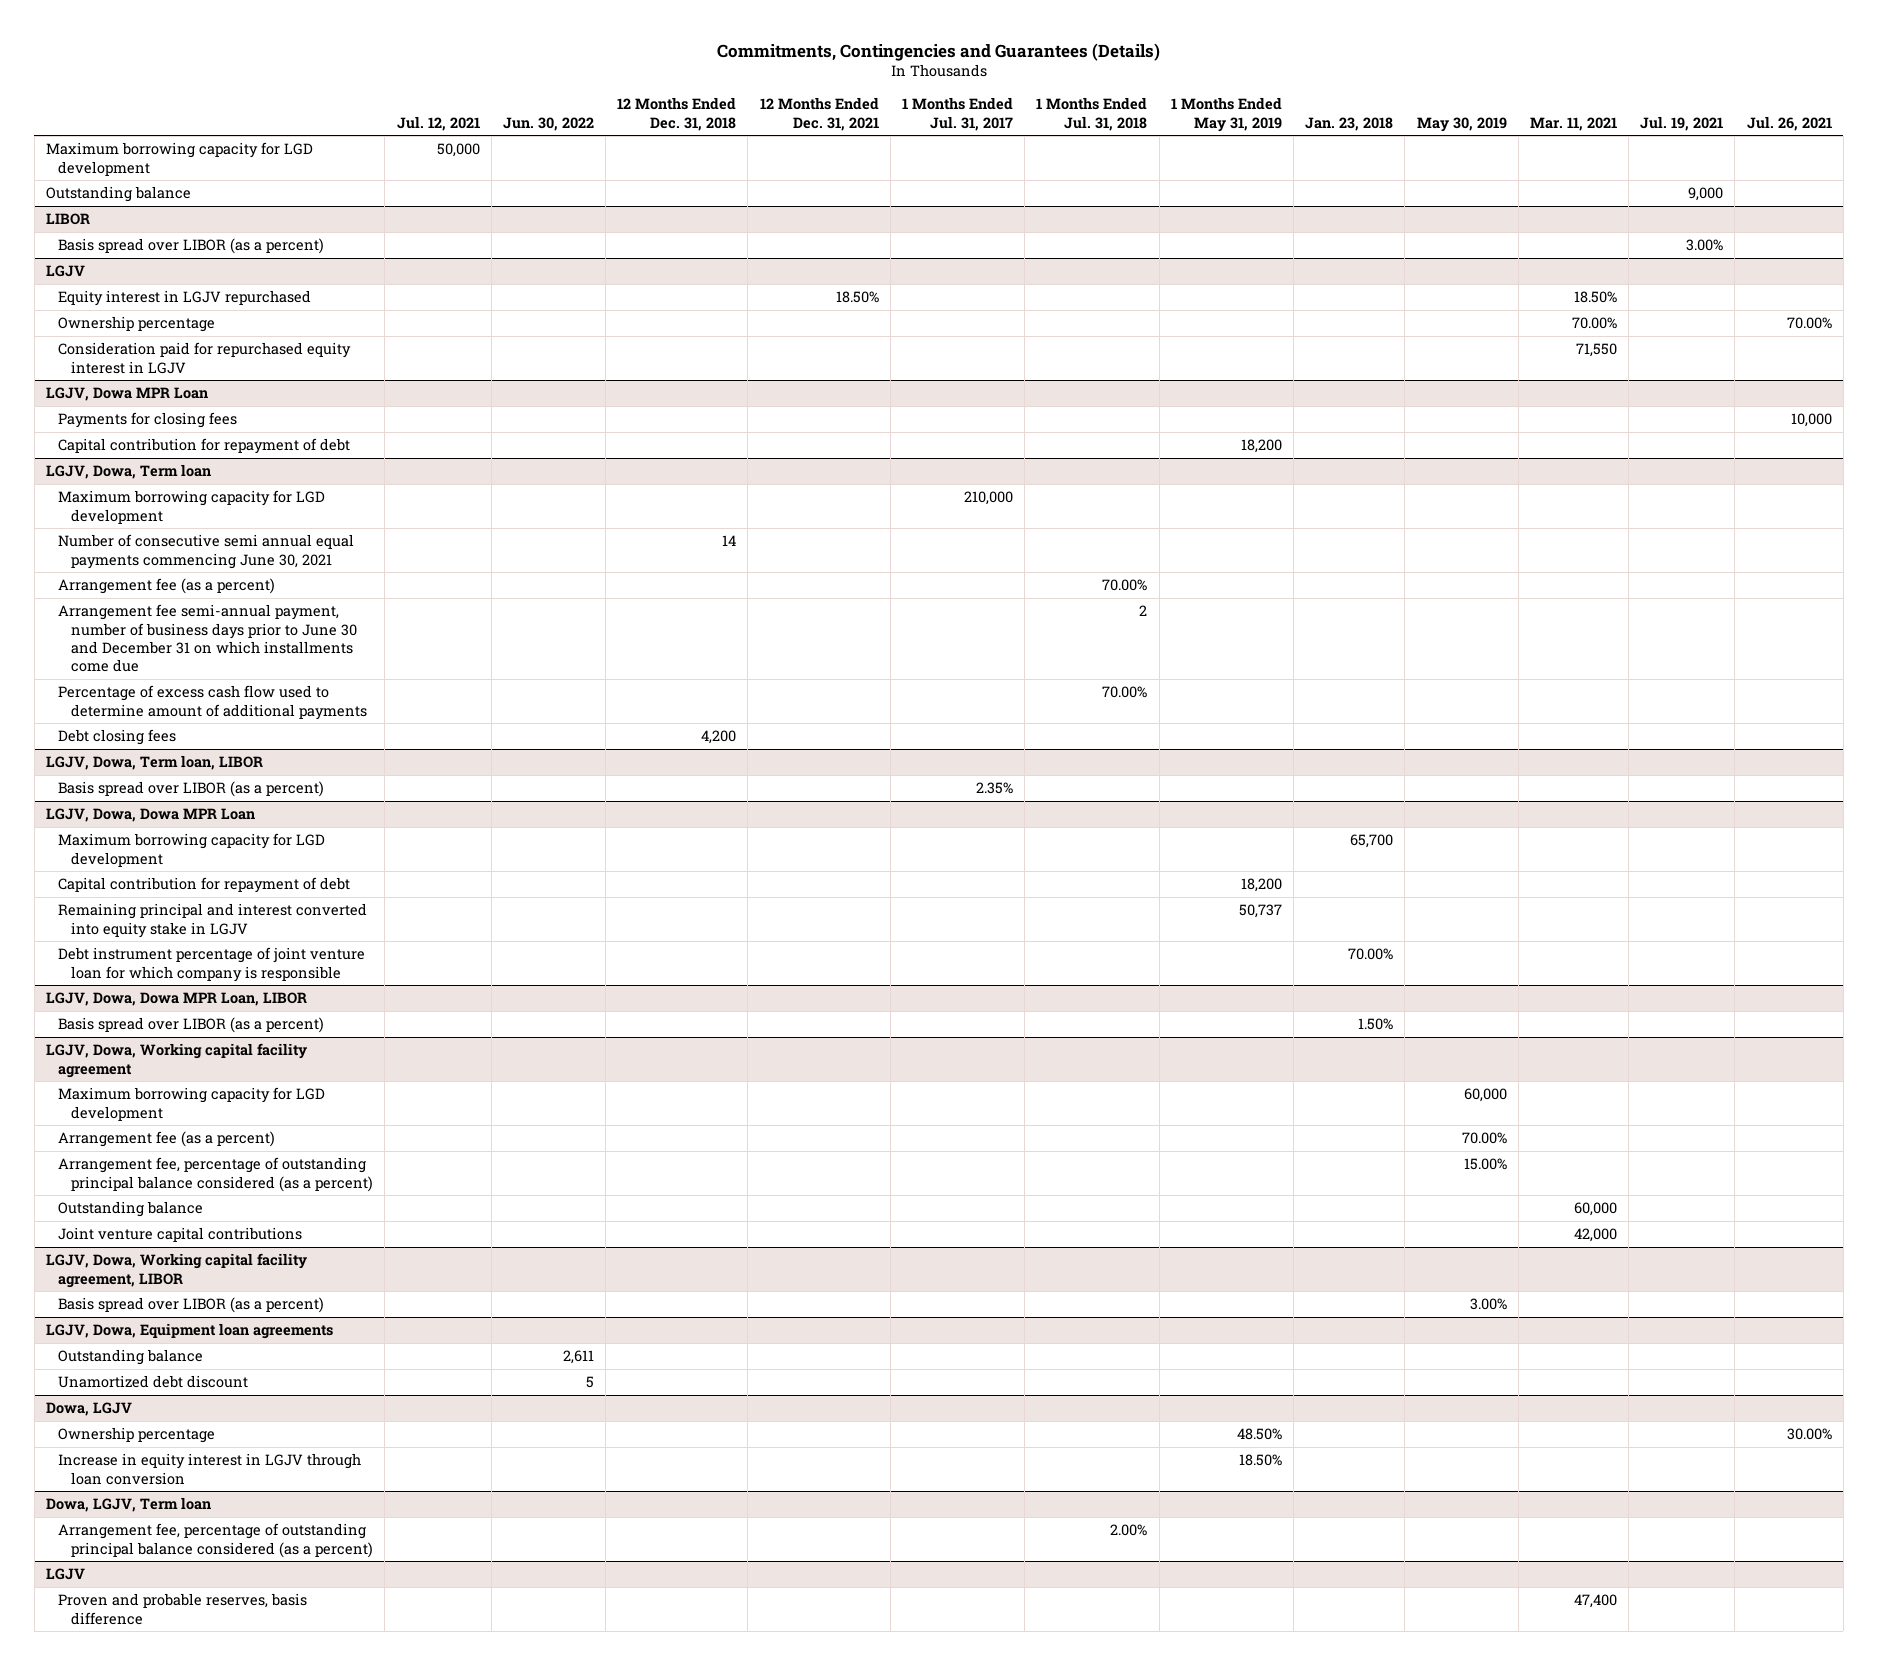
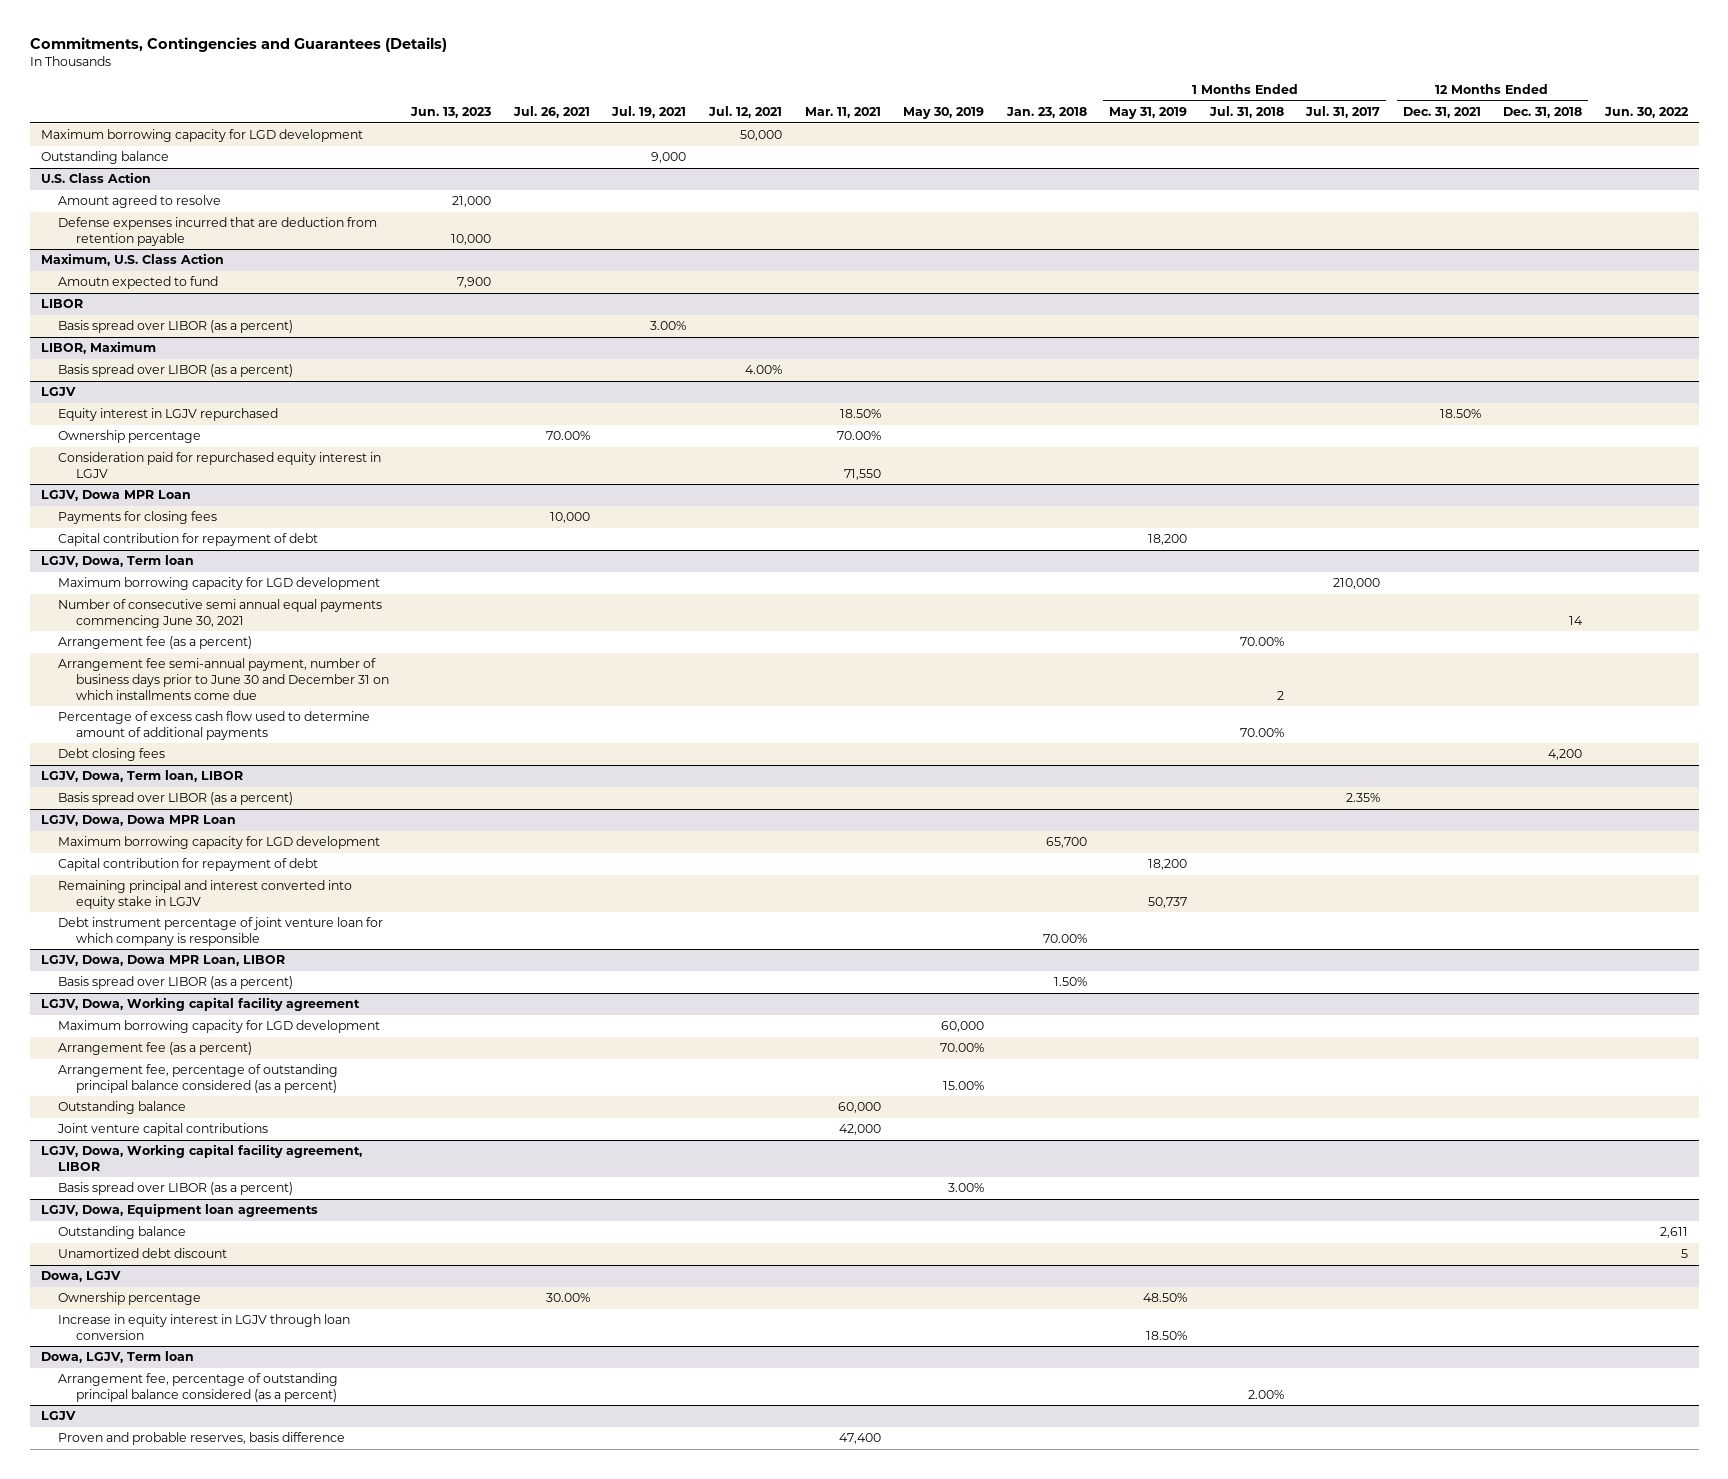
none -> [410,107,492,119] Jun. 13, 2023
none -> [40,172,151,184] U.S. Class Action
none -> [58,195,222,209] Amount agreed to resolve
none -> [58,217,378,246] Defense expenses incurred that are deduction from retention payable
none -> [40,253,224,267] Maximum, U.S. Class Action
none -> [58,276,219,290] Amoutn expected to fund
none -> [40,341,156,355] LIBOR, Maximum
none -> [58,364,294,378] Basis spread over LIBOR (as a percent)

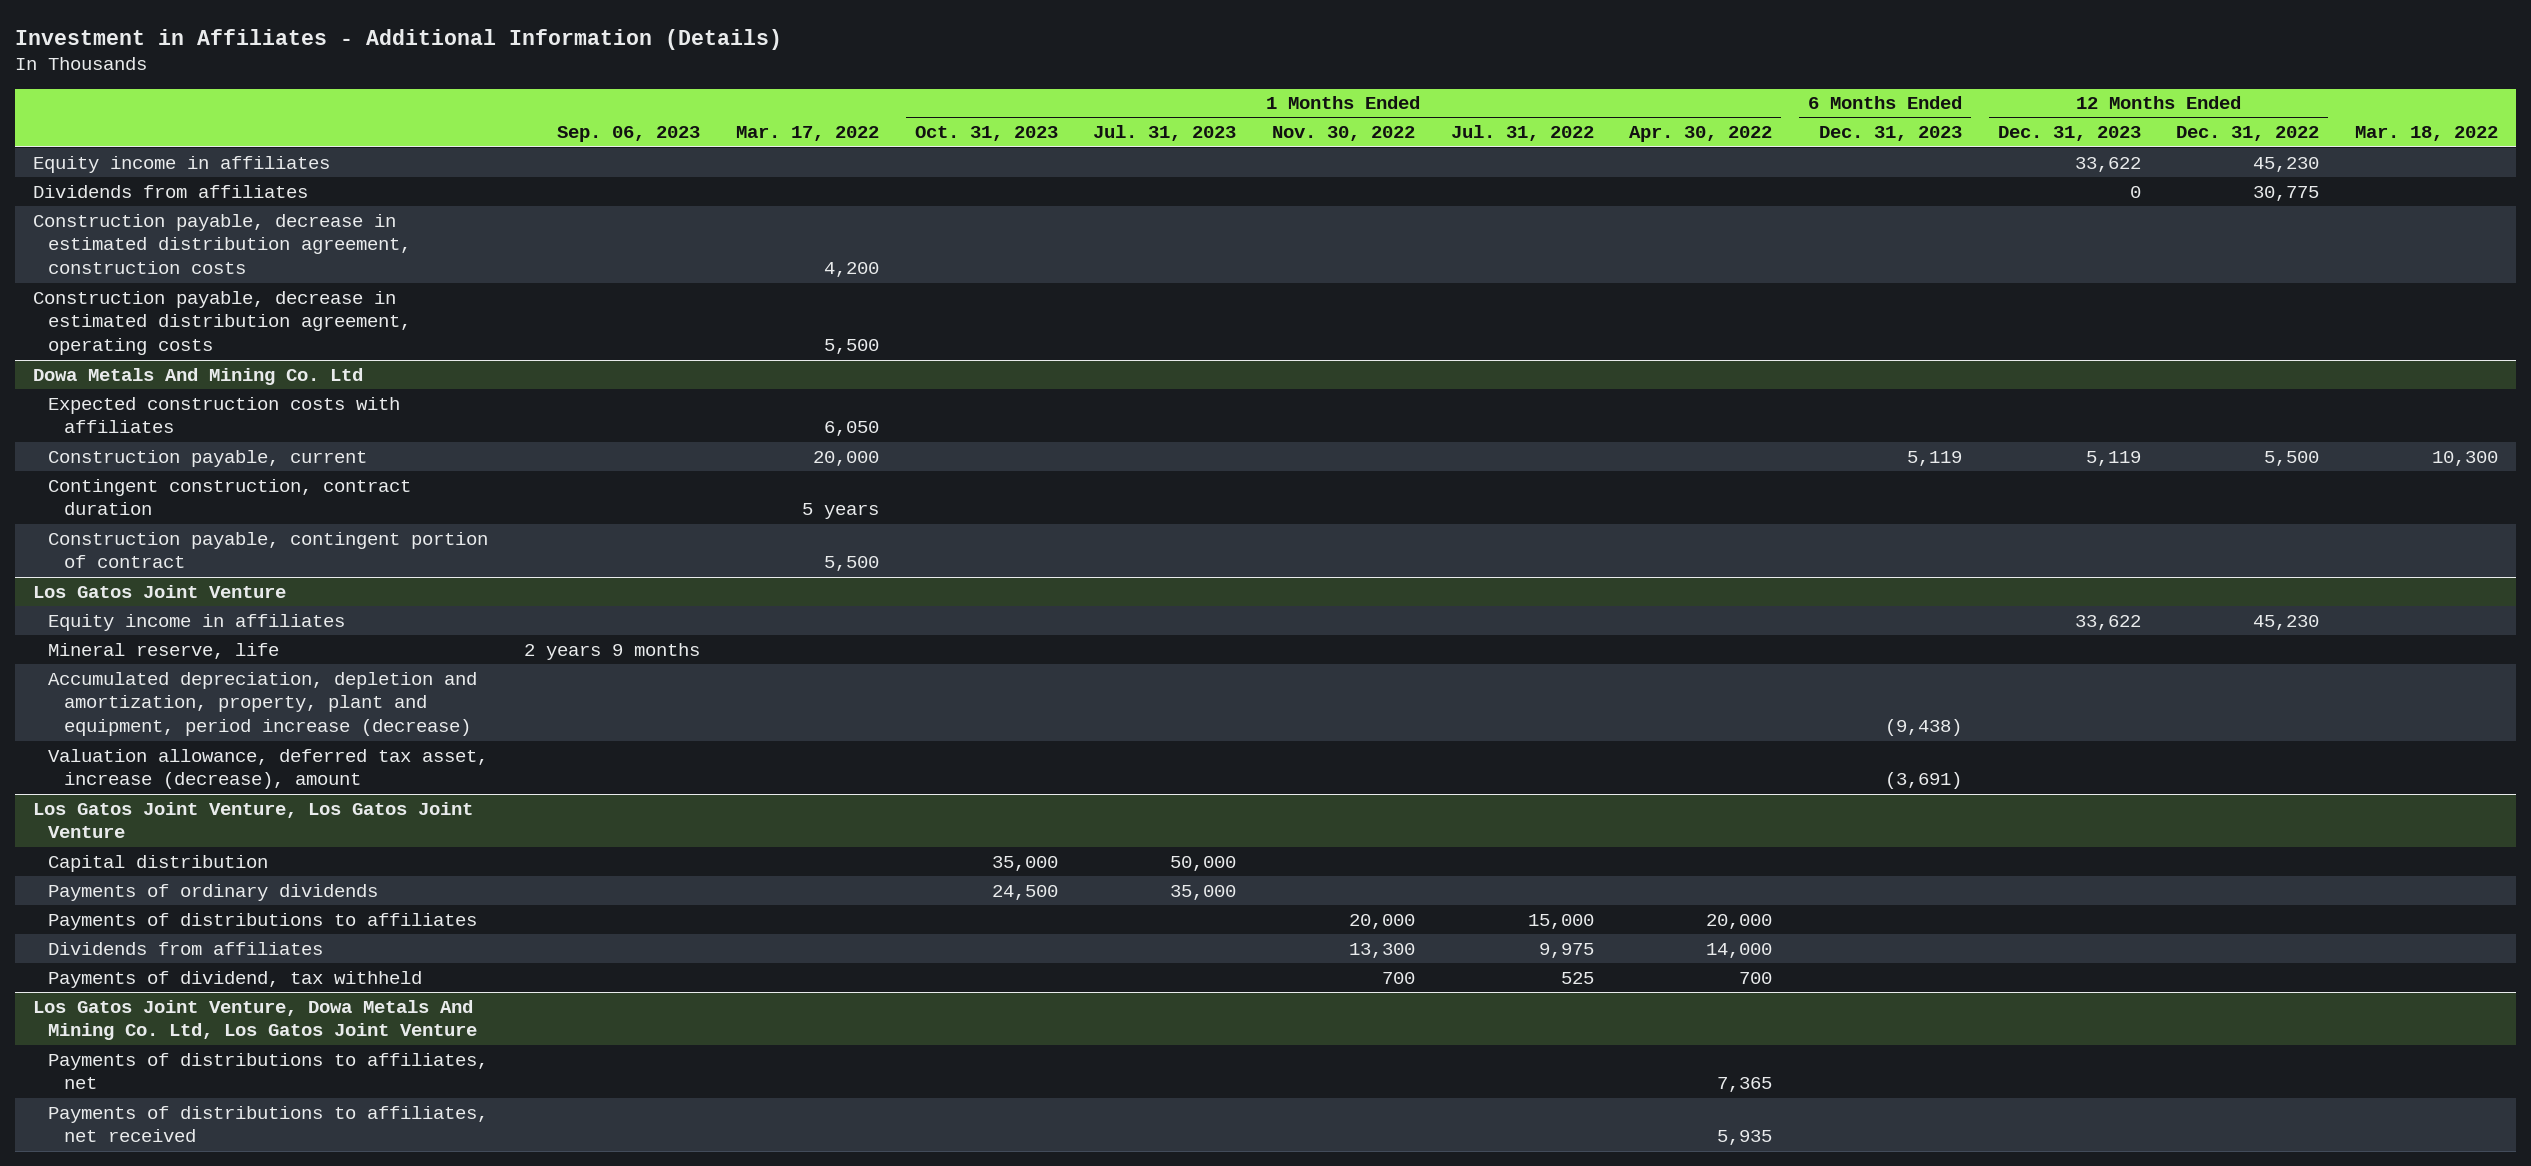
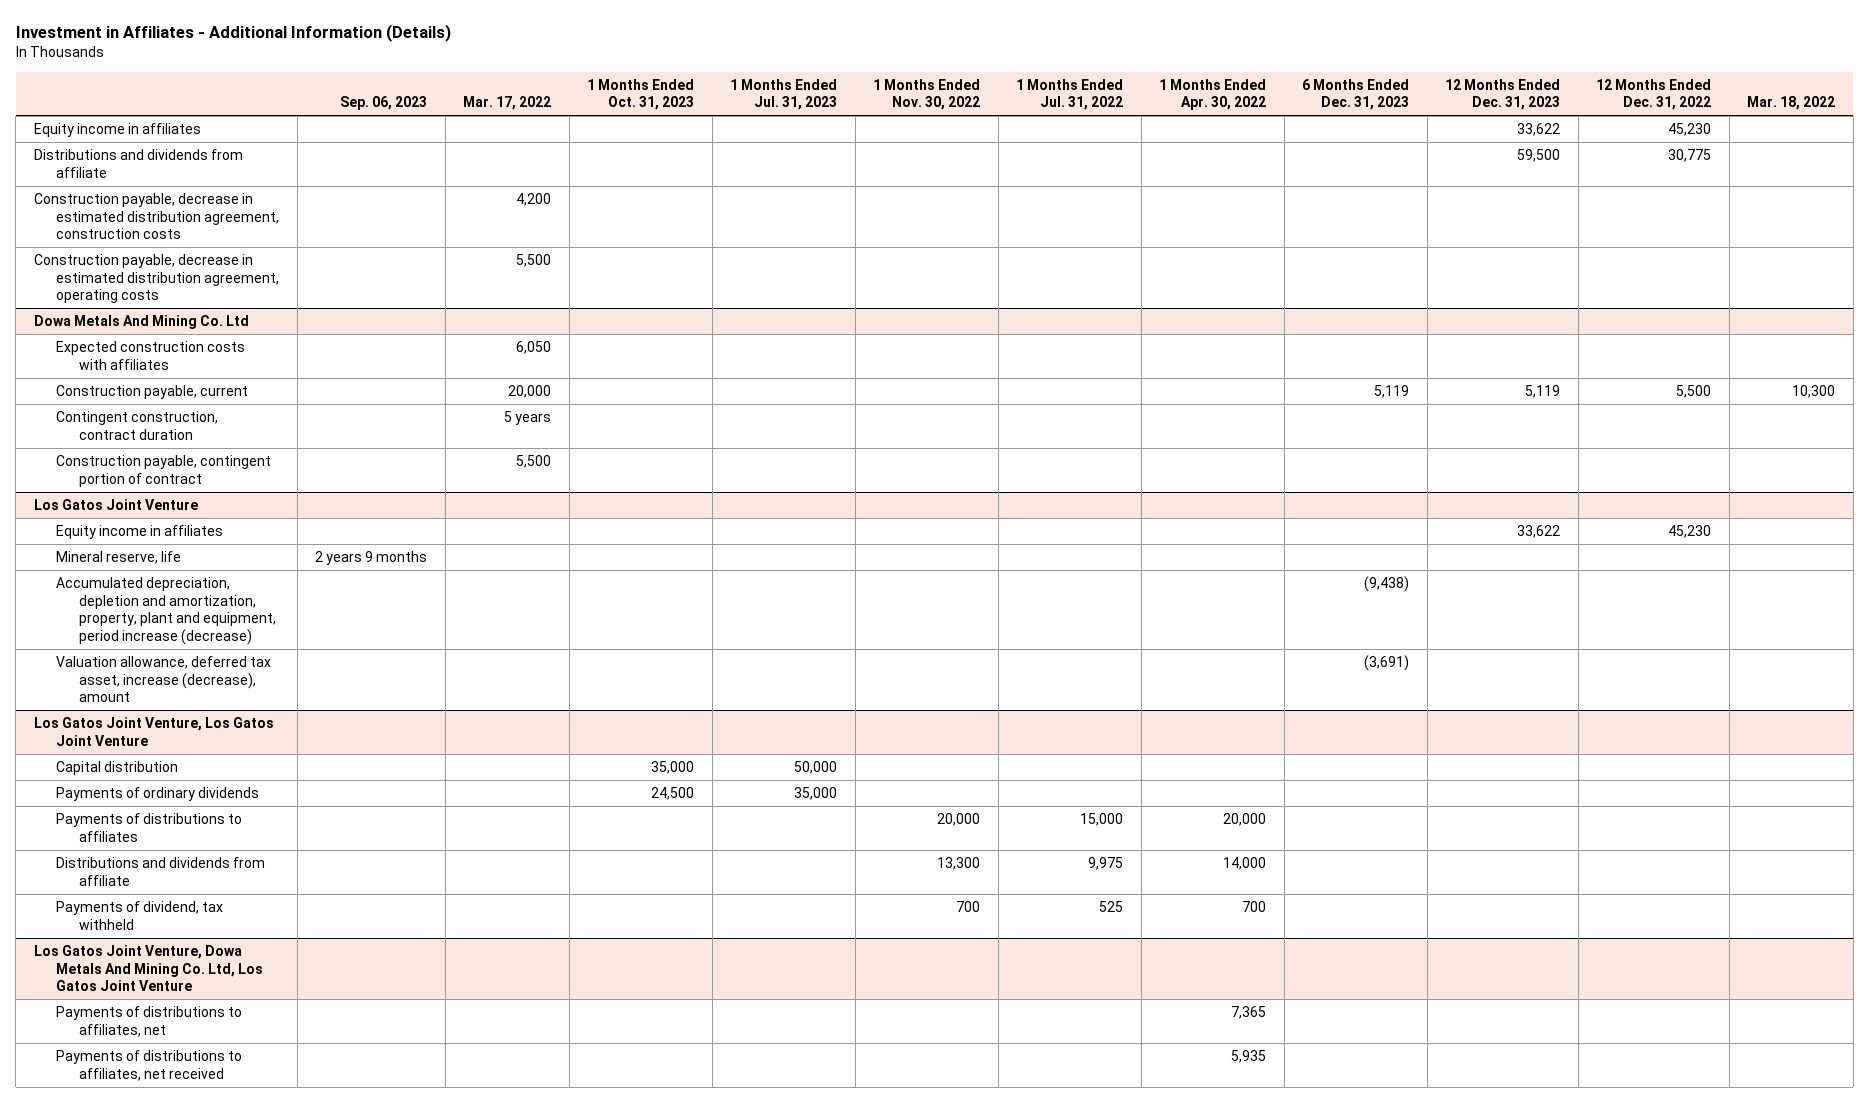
[33,184,309,198] Dividends from affiliates -> [33,149,243,178] Distributions and dividends from affiliate
[2129,185,2141,198] 0 -> [1517,149,1561,163] 59,500
[48,941,324,955] Dividends from affiliates -> [56,857,266,886] Distributions and dividends from affiliate

